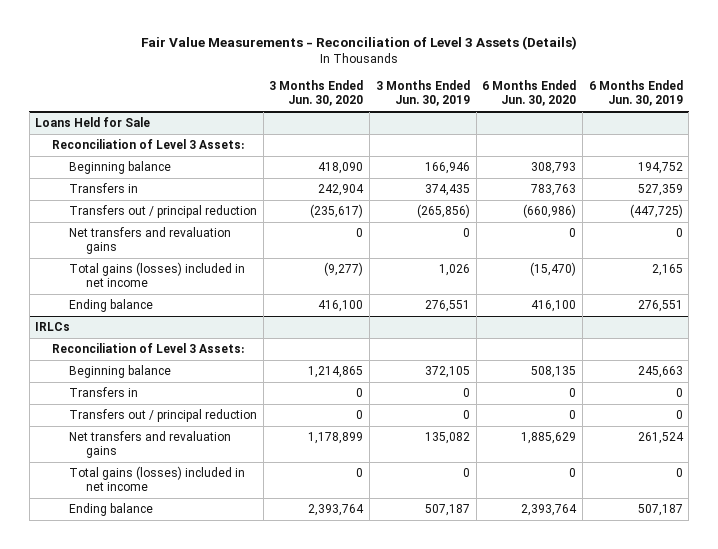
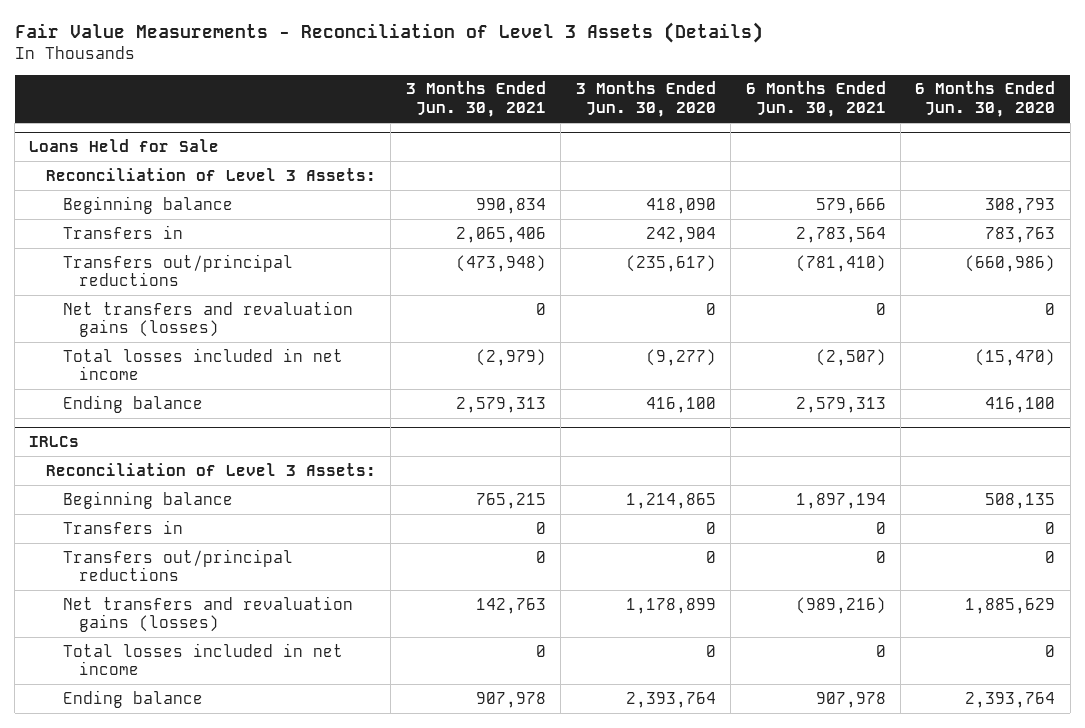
[375,80,470,107] 3 Months Ended Jun. 30, 2019 -> none
[588,80,683,107] 6 Months Ended Jun. 30, 2019 -> none
none -> [405,81,546,118] 3 Months Ended Jun. 30, 2021
none -> [745,81,886,118] 6 Months Ended Jun. 30, 2021
[68,205,257,219] Transfers out / principal reduction -> [62,253,293,287] Transfers out/principal reductions
[68,227,231,254] Net transfers and revaluation gains -> [62,300,353,338] Net transfers and revaluation gains (losses)
[68,262,245,287] Total gains (losses) included in net income -> [62,347,343,381] Total losses included in net income
[68,409,257,423] Transfers out / principal reduction -> [62,548,293,582] Transfers out/principal reductions
[68,431,231,458] Net transfers and revaluation gains -> [62,595,353,633] Net transfers and revaluation gains (losses)
[68,466,245,491] Total gains (losses) included in net income -> [62,642,343,676] Total losses included in net income

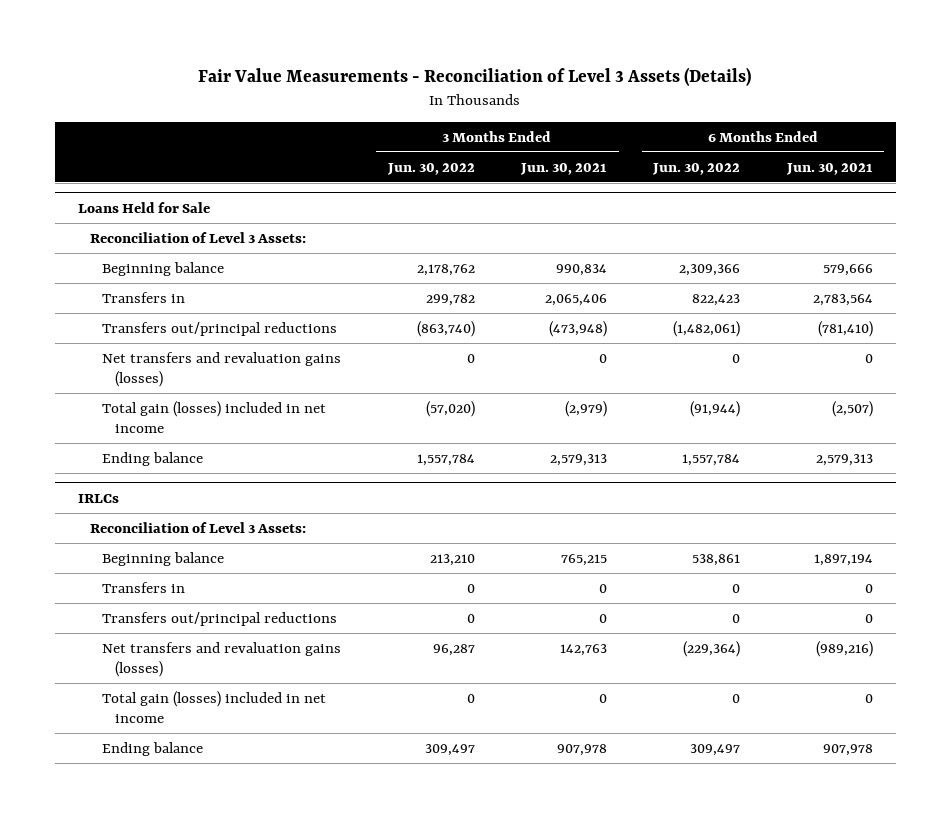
[575,81,716,118] 3 Months Ended Jun. 30, 2020 -> none
[915,81,1056,118] 6 Months Ended Jun. 30, 2020 -> none
none -> [386,162,475,175] Jun. 30, 2022
none -> [652,162,741,175] Jun. 30, 2022
[62,347,343,381] Total losses included in net income -> [102,400,327,433] Total gain (losses) included in net income
[62,642,343,676] Total losses included in net income -> [102,690,327,723] Total gain (losses) included in net income

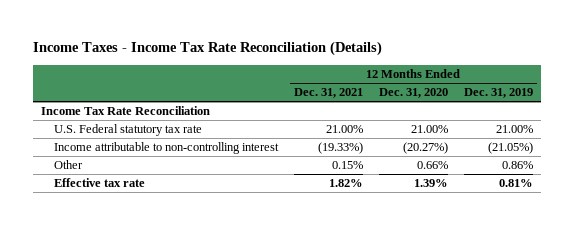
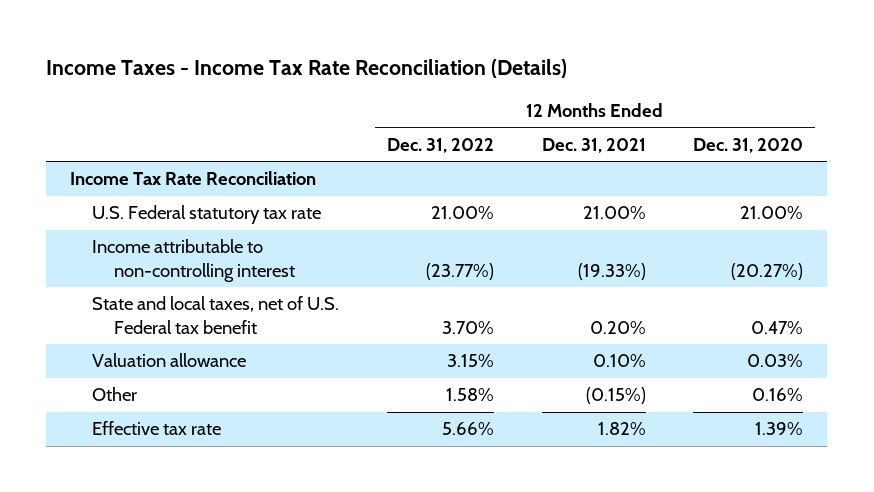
[463,88,533,99] Dec. 31, 2019 -> none
none -> [386,137,494,153] Dec. 31, 2022
none -> [92,296,340,334] State and local taxes, net of U.S. Federal tax benefit
none -> [92,353,247,368] Valuation allowance
[332,161,364,170] 0.15% -> [585,387,646,405] (0.15%)
[416,161,448,170] 0.66% -> [752,388,804,402] 0.16%

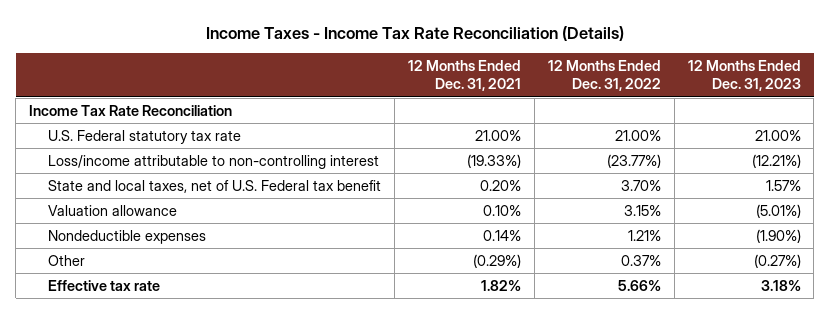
[693,137,804,153] Dec. 31, 2020 -> none
none -> [687,59,801,92] 12 Months Ended Dec. 31, 2023
[92,239,296,282] Income attributable to non-controlling interest -> [47,154,379,169] Loss/income attributable to non-controlling interest
none -> [47,229,206,244] Nondeductible expenses
[445,388,494,402] 1.58% -> [620,254,661,266] 0.37%
[585,387,646,405] (0.15%) -> [472,253,521,268] (0.29%)

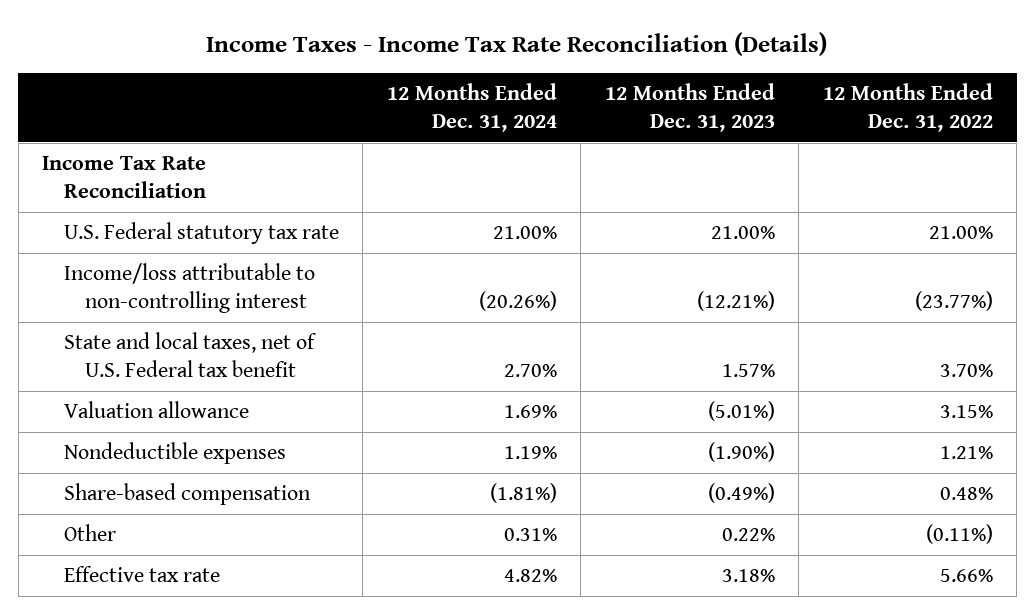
[407,59,521,92] 12 Months Ended Dec. 31, 2021 -> none
none -> [386,83,557,133] 12 Months Ended Dec. 31, 2024
[47,154,379,169] Loss/income attributable to non-controlling interest -> [63,263,315,313] Income/loss attributable to non-controlling interest
none -> [63,483,311,506] Share-based compensation
[620,254,661,266] 0.37% -> [925,524,993,545] (0.11%)
[753,253,801,268] (0.27%) -> [721,528,775,542] 0.22%

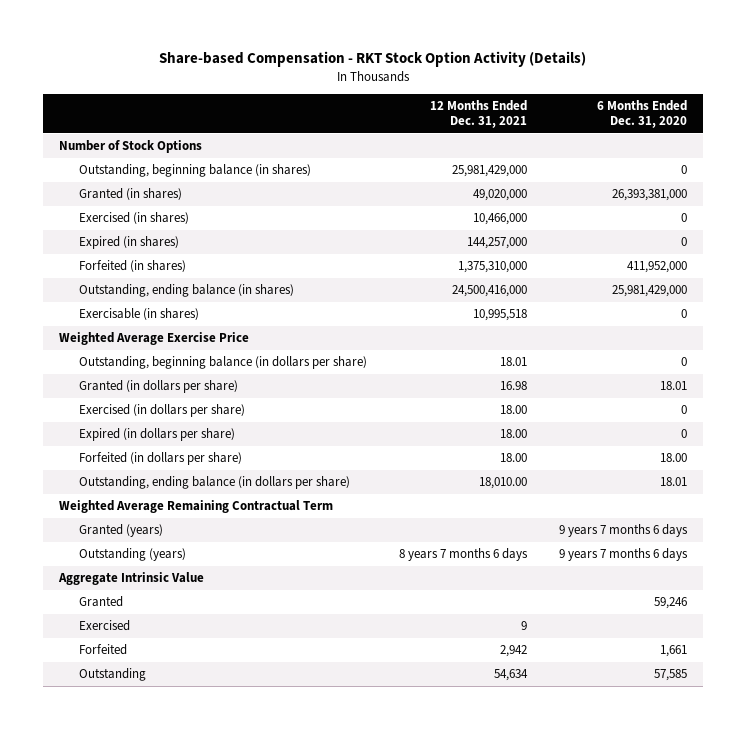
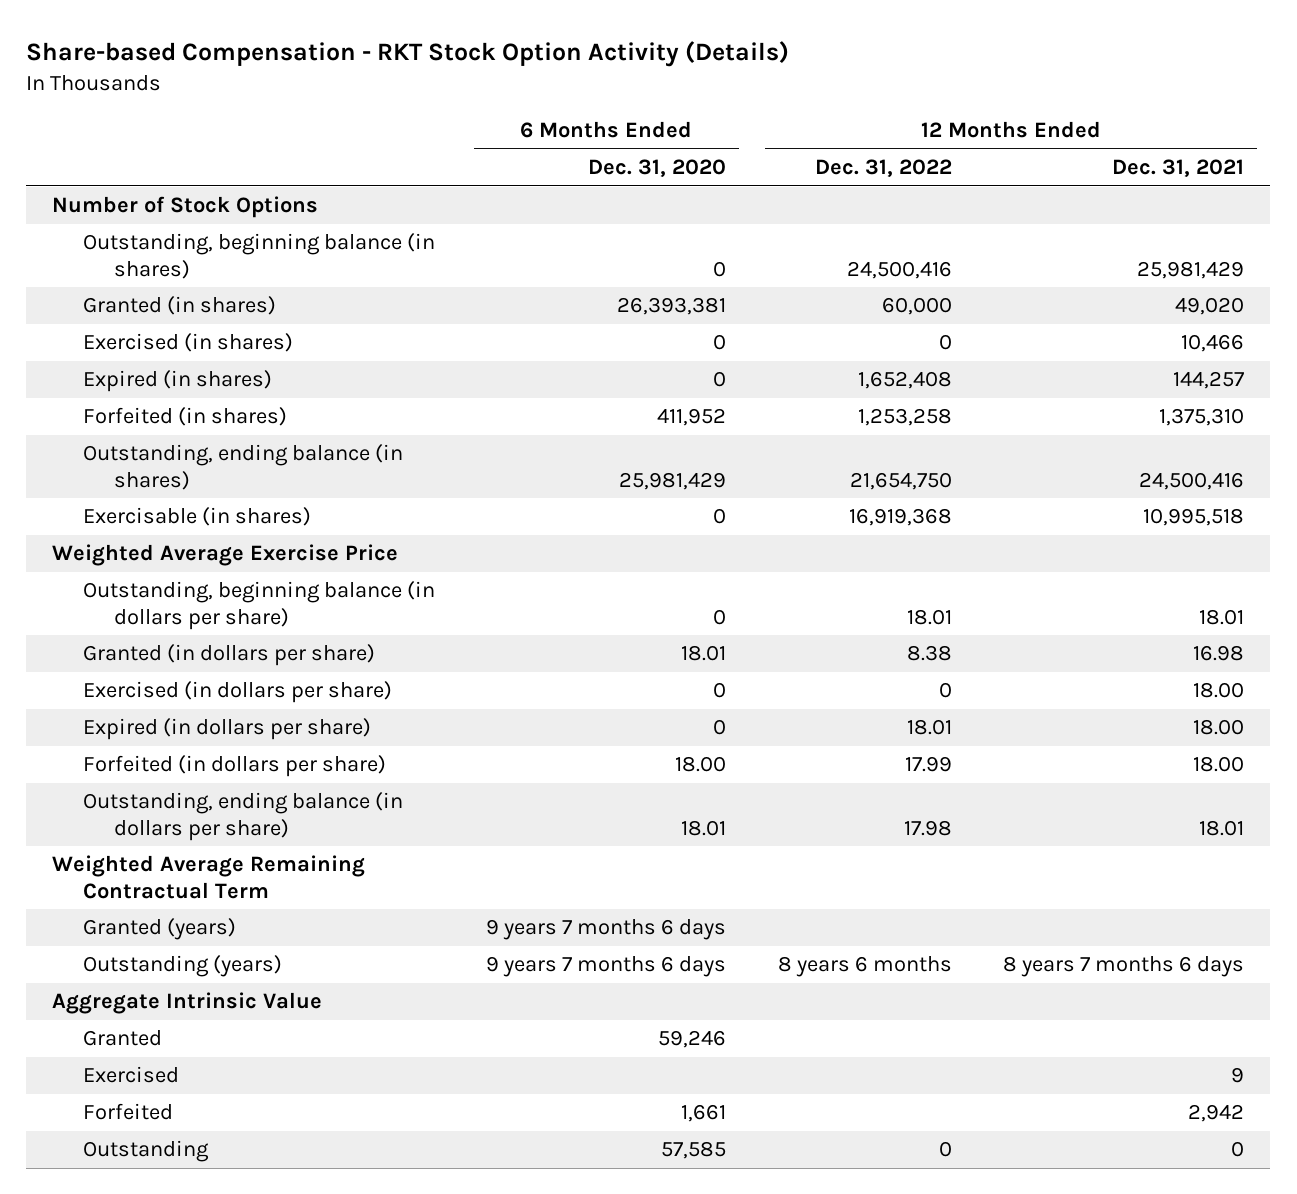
none -> [814,159,952,178] Dec. 31, 2022
[451,165,527,178] 25,981,429,000 -> [1137,260,1245,279] 25,981,429
[472,189,527,202] 49,020,000 -> [1175,297,1245,316] 49,020
[611,189,687,202] 26,393,381,000 -> [617,297,727,316] 26,393,381
[472,213,527,226] 10,466,000 -> [1181,334,1245,353] 10,466
[466,237,527,250] 144,257,000 -> [1173,371,1245,390] 144,257
[457,261,527,274] 1,375,310,000 -> [1159,408,1245,427] 1,375,310
[626,261,687,274] 411,952,000 -> [657,408,727,427] 411,952
[451,285,527,298] 24,500,416,000 -> [1139,471,1245,490] 24,500,416
[611,285,687,298] 25,981,429,000 -> [619,471,727,490] 25,981,429
[478,477,527,490] 18,010.00 -> [1199,819,1245,836] 18.01
[493,669,528,682] 54,634 -> [1231,1141,1245,1158] 0

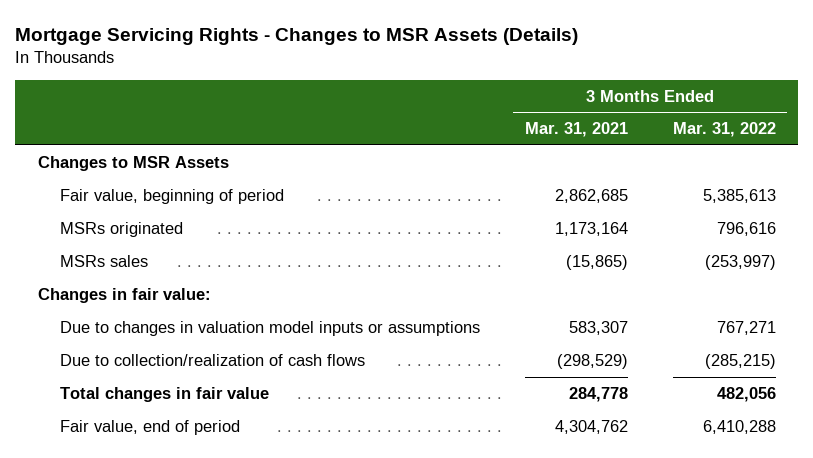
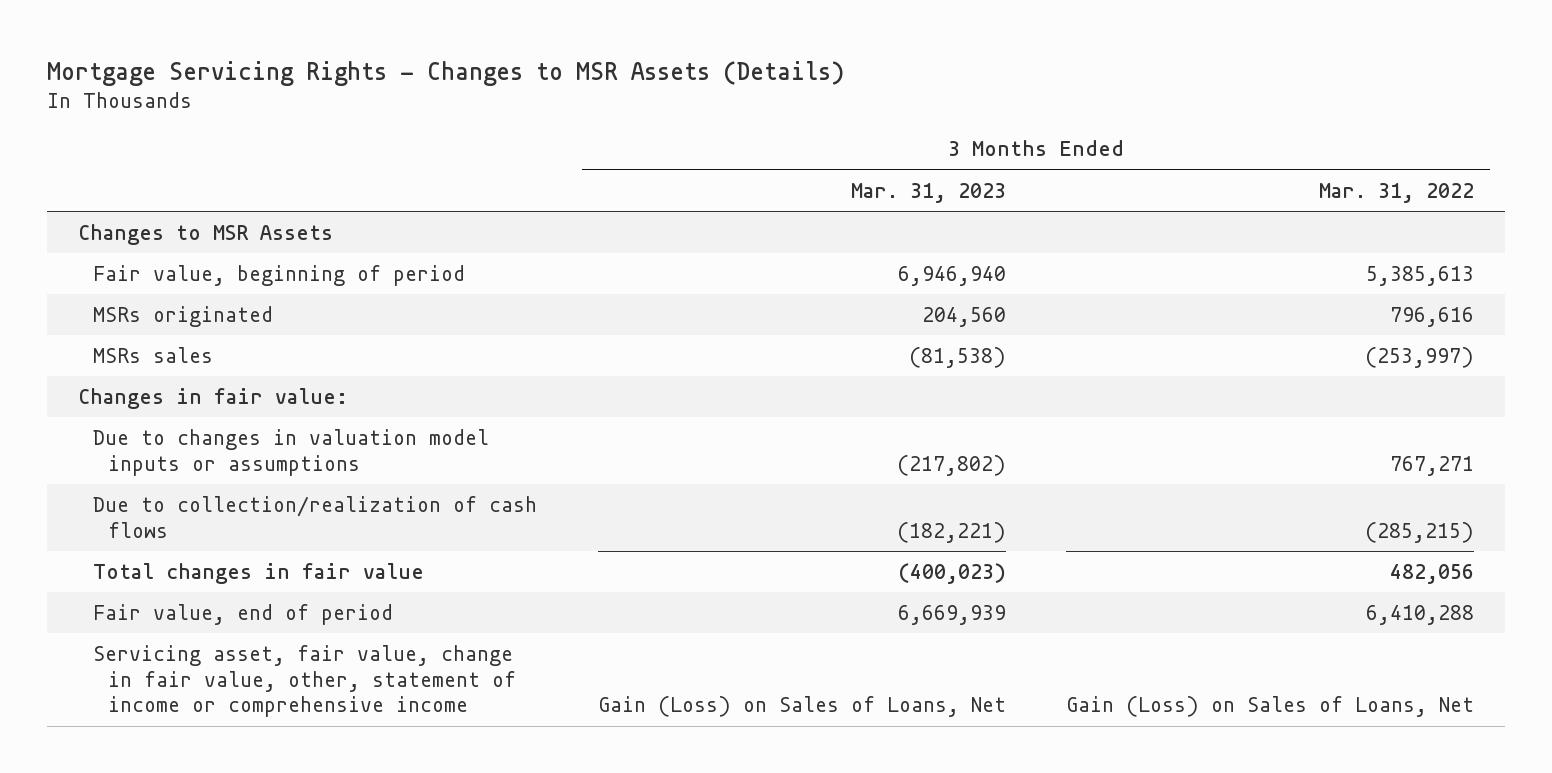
[524,122,628,138] Mar. 31, 2021 -> none
none -> [850,182,1006,203] Mar. 31, 2023
none -> [92,644,516,718] Servicing asset, fair value, change in fair value, other, statement of income or comprehensive income

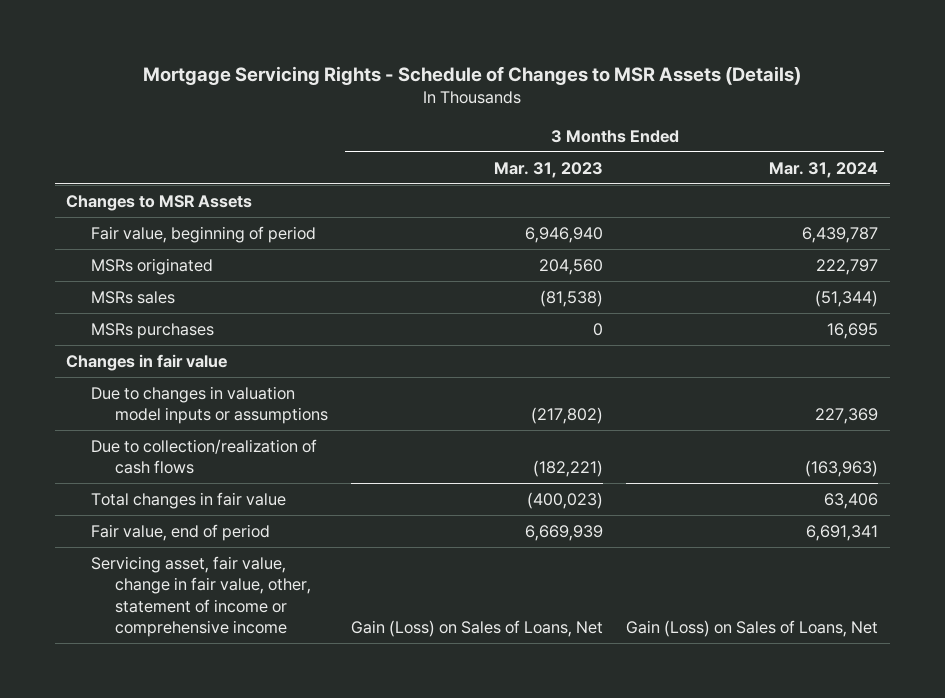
[47,60,845,86] Mortgage Servicing Rights - Changes to MSR Assets (Details) -> [143,65,802,85] Mortgage Servicing Rights - Schedule of Changes to MSR Assets (Details)
[1319,182,1475,203] Mar. 31, 2022 -> none
none -> [769,161,879,178] Mar. 31, 2024
none -> [90,322,214,339] MSRs purchases
[77,387,348,409] Changes in fair value: -> [66,353,228,371] Changes in fair value

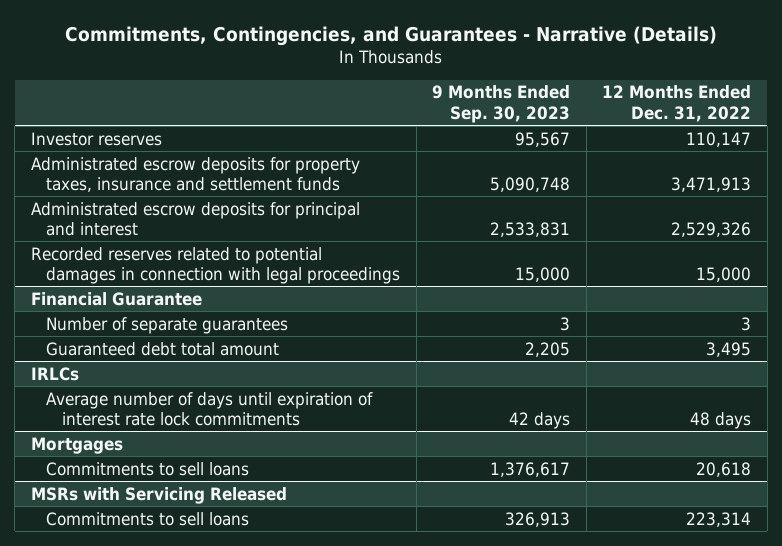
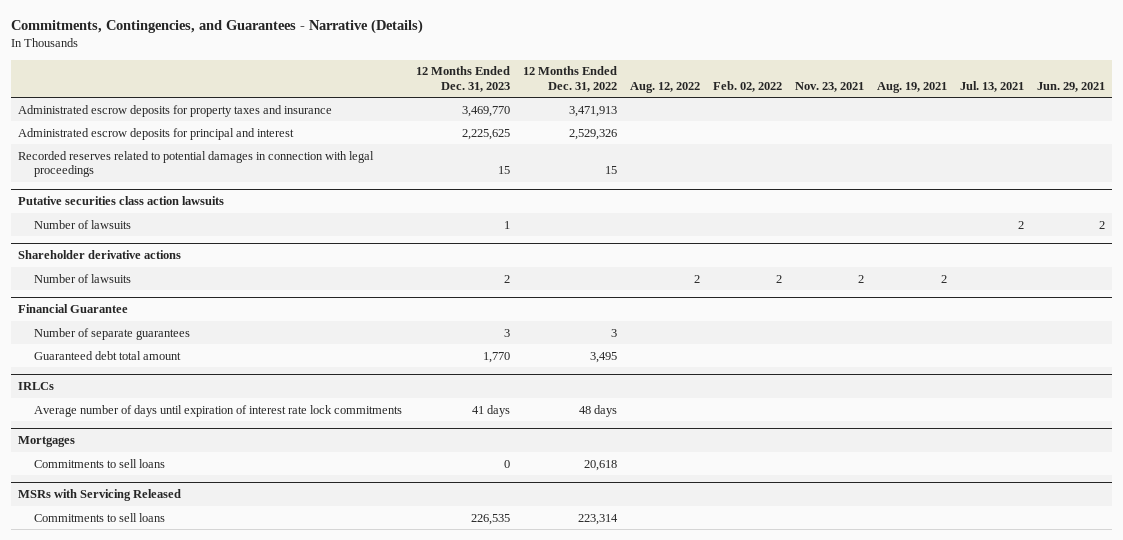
[432,85,571,123] 9 Months Ended Sep. 30, 2023 -> none
none -> [415,66,510,92] 12 Months Ended Dec. 31, 2023
none -> [629,81,700,93] Aug. 12, 2022
none -> [712,80,782,92] Feb. 02, 2022
none -> [795,81,865,92] Nov. 23, 2021
none -> [877,81,948,93] Aug. 19, 2021
none -> [960,80,1025,92] Jul. 13, 2021
none -> [1037,81,1106,92] Jun. 29, 2021
[30,131,162,146] Investor reserves -> none
[30,156,360,192] Administrated escrow deposits for property taxes, insurance and settlement funds -> [17,104,332,117] Administrated escrow deposits for property taxes and insurance
[696,266,752,282] 15,000 -> [604,166,617,175] 15
none -> [17,195,224,205] Putative securities class action lawsuits
none -> [34,219,132,229] Number of lawsuits
none -> [17,249,181,259] Shareholder derivative actions
none -> [34,273,132,283] Number of lawsuits

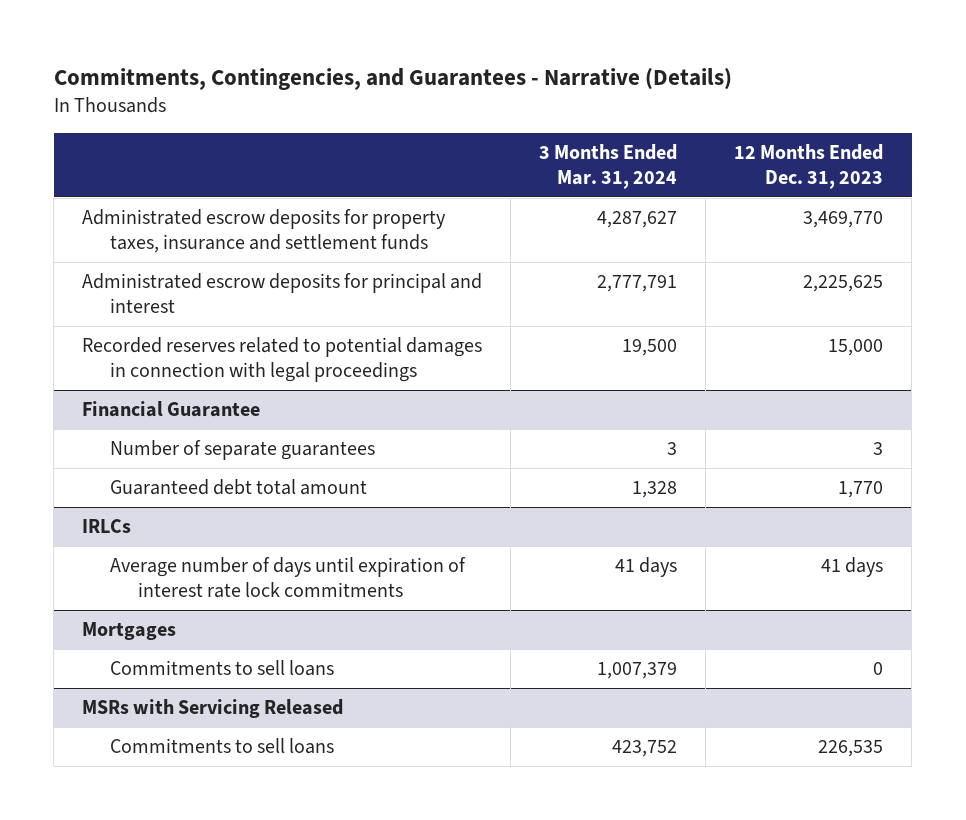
[522,66,617,92] 12 Months Ended Dec. 31, 2022 -> none
[629,81,700,93] Aug. 12, 2022 -> none
[712,80,782,92] Feb. 02, 2022 -> none
[795,81,865,92] Nov. 23, 2021 -> none
[877,81,948,93] Aug. 19, 2021 -> none
[960,80,1025,92] Jul. 13, 2021 -> none
[1037,81,1106,92] Jun. 29, 2021 -> none
none -> [539,143,678,189] 3 Months Ended Mar. 31, 2024
[17,104,332,117] Administrated escrow deposits for property taxes and insurance -> [82,209,447,254] Administrated escrow deposits for property taxes, insurance and settlement funds
[17,195,224,205] Putative securities class action lawsuits -> none
[34,219,132,229] Number of lawsuits -> none
[17,249,181,259] Shareholder derivative actions -> none
[34,273,132,283] Number of lawsuits -> none
[497,166,510,175] 15 -> [828,339,884,357] 15,000

